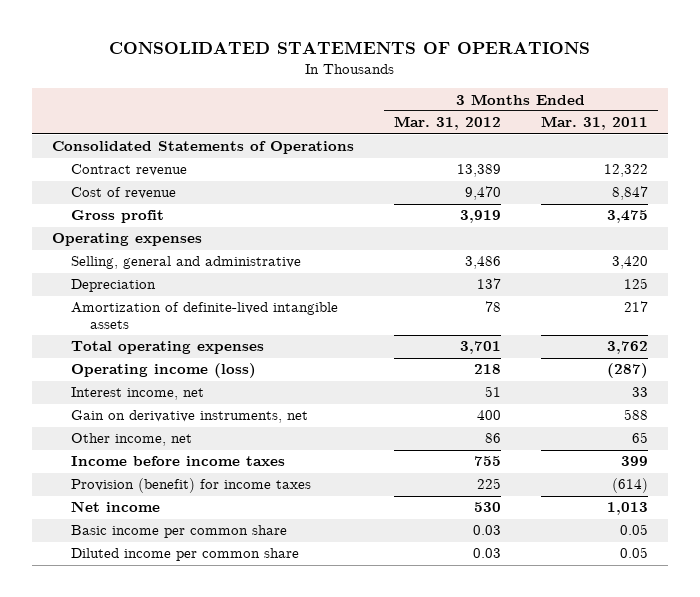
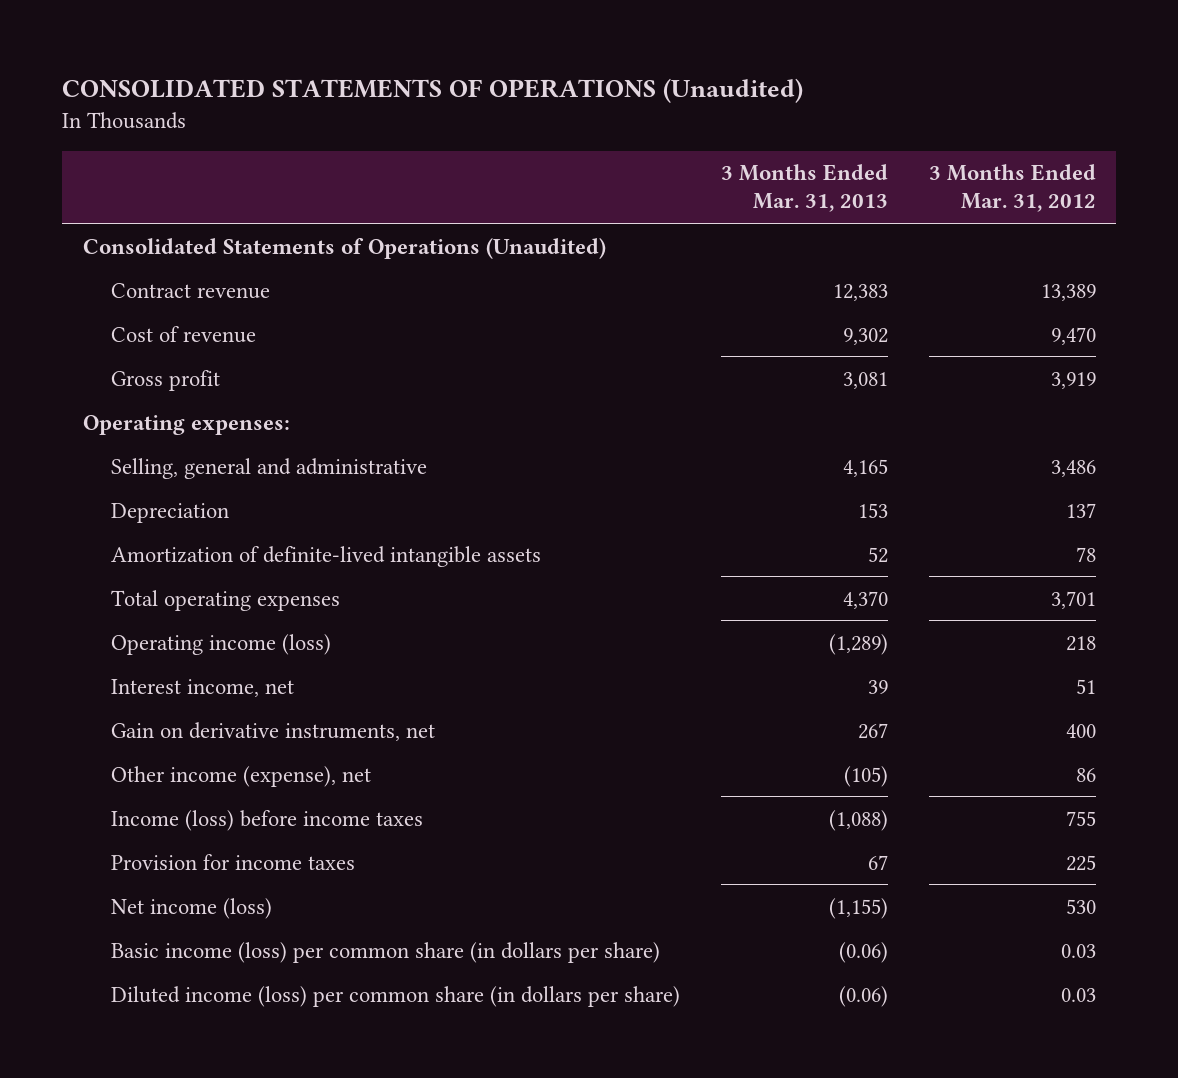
[108,41,590,55] CONSOLIDATED STATEMENTS OF OPERATIONS -> [62,78,804,104] CONSOLIDATED STATEMENTS OF OPERATIONS (Unaudited)
[540,116,648,131] Mar. 31, 2011 -> none
none -> [720,164,888,213] 3 Months Ended Mar. 31, 2013
[52,141,355,155] Consolidated Statements of Operations -> [82,237,606,259] Consolidated Statements of Operations (Unaudited)
[52,233,203,247] Operating expenses -> [82,414,290,435] Operating expenses:
[70,433,192,447] Other income, net -> [111,765,372,787] Other income (expense), net
[70,456,285,467] Income before income taxes -> [111,809,424,831] Income (loss) before income taxes
[70,478,311,494] Provision (benefit) for income taxes -> [111,853,356,870] Provision for income taxes
[70,501,160,513] Net income -> [111,897,273,919] Net income (loss)
[70,525,287,539] Basic income per common share -> [111,941,661,963] Basic income (loss) per common share (in dollars per share)
[70,548,299,562] Diluted income per common share -> [111,985,681,1007] Diluted income (loss) per common share (in dollars per share)

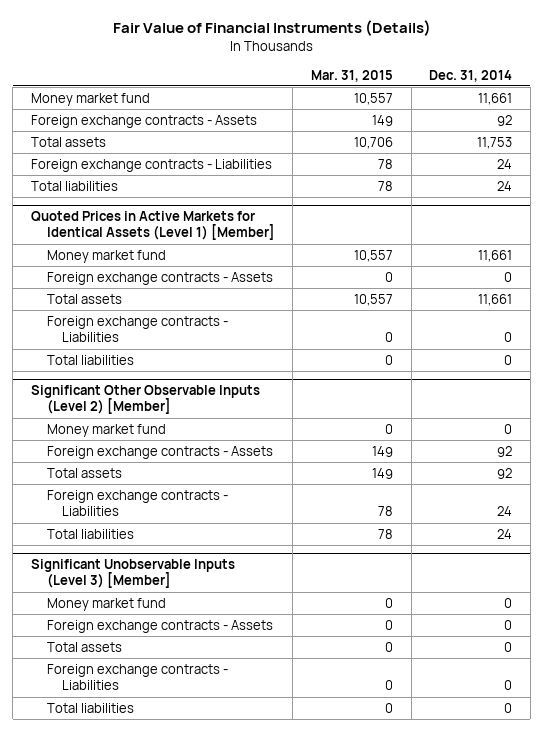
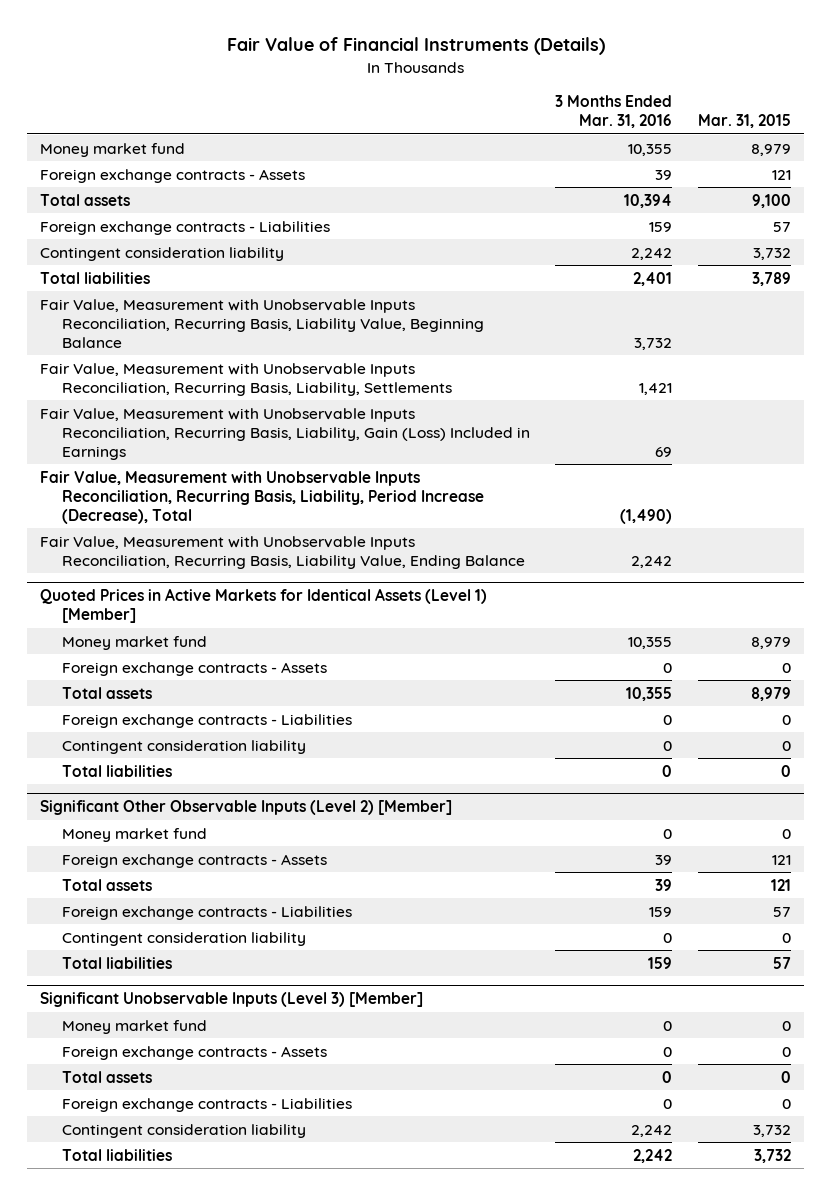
[429,69,513,82] Dec. 31, 2014 -> none
none -> [555,95,673,129] 3 Months Ended Mar. 31, 2016
[353,92,393,105] 10,557 -> [751,143,792,156] 8,979
[371,114,393,126] 149 -> [772,169,792,180] 121
[353,136,393,149] 10,706 -> [752,193,792,208] 9,100
[377,158,393,169] 78 -> [773,221,792,232] 57
none -> [39,246,284,261] Contingent consideration liability
[377,180,393,191] 78 -> [752,271,792,286] 3,789
none -> [39,298,484,348] Fair Value, Measurement with Unobservable Inputs Reconciliation, Recurring Basis, Liability Value, Beginning Balance
none -> [39,362,452,396] Fair Value, Measurement with Unobservable Inputs Reconciliation, Recurring Basis, Liability, Settlements
none -> [39,407,530,460] Fair Value, Measurement with Unobservable Inputs Reconciliation, Recurring Basis, Liability, Gain (Loss) Included in Earnings
none -> [39,470,484,524] Fair Value, Measurement with Unobservable Inputs Reconciliation, Recurring Basis, Liability, Period Increase (Decrease), Total
none -> [39,535,525,569] Fair Value, Measurement with Unobservable Inputs Reconciliation, Recurring Basis, Liability Value, Ending Balance
[353,249,393,262] 10,557 -> [751,636,792,649] 8,979
[353,293,393,306] 10,557 -> [751,686,792,701] 8,979
none -> [61,739,306,754] Contingent consideration liability
[371,445,393,457] 149 -> [772,854,792,865] 121
[371,467,393,479] 149 -> [771,878,792,891] 121
[377,506,393,517] 78 -> [773,906,792,917] 57
none -> [61,931,306,946] Contingent consideration liability
[377,528,393,539] 78 -> [773,956,792,969] 57
none -> [61,1123,306,1138] Contingent consideration liability
[384,702,393,713] 0 -> [754,1148,792,1163] 3,732

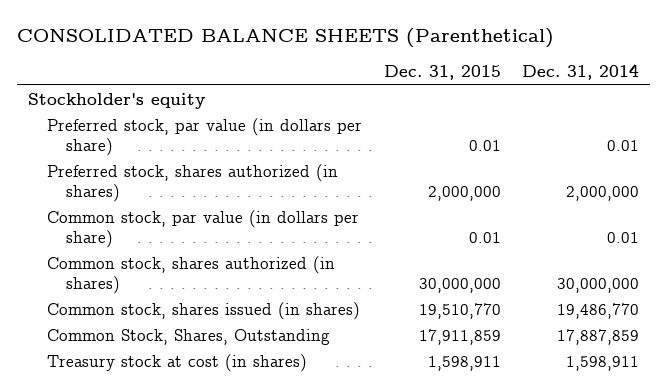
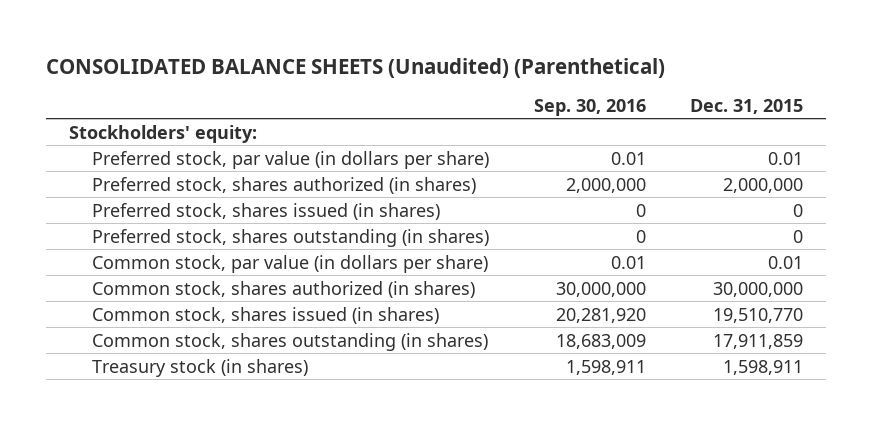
[16,28,554,49] CONSOLIDATED BALANCE SHEETS (Parenthetical) -> [46,58,666,79] CONSOLIDATED BALANCE SHEETS (Unaudited) (Parenthetical)
[522,64,640,81] Dec. 31, 2014 -> none
none -> [533,98,646,116] Sep. 30, 2016
[27,92,205,109] Stockholder's equity -> [68,124,257,143] Stockholders' equity:
none -> [91,202,440,220] Preferred stock, shares issued (in shares)
none -> [91,228,489,247] Preferred stock, shares outstanding (in shares)
[47,328,331,345] Common Stock, Shares, Outstanding -> [91,332,488,351] Common stock, shares outstanding (in shares)
[47,353,308,372] Treasury stock at cost (in shares) -> [91,358,308,377] Treasury stock (in shares)

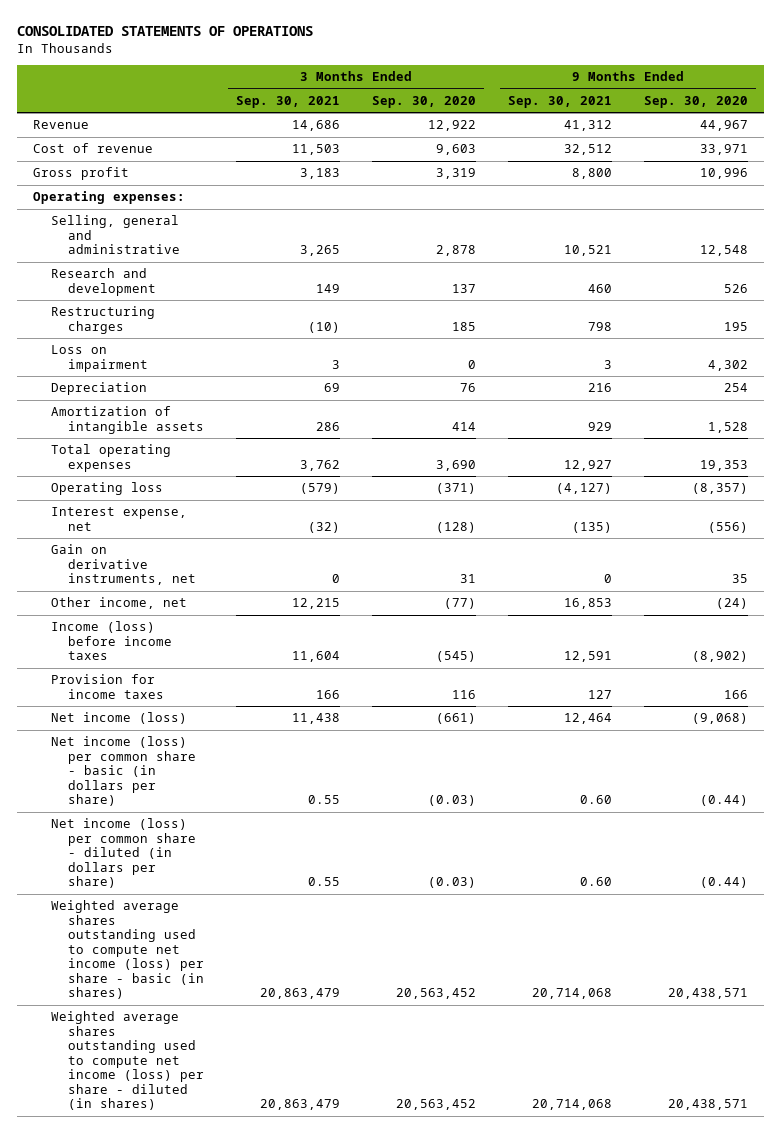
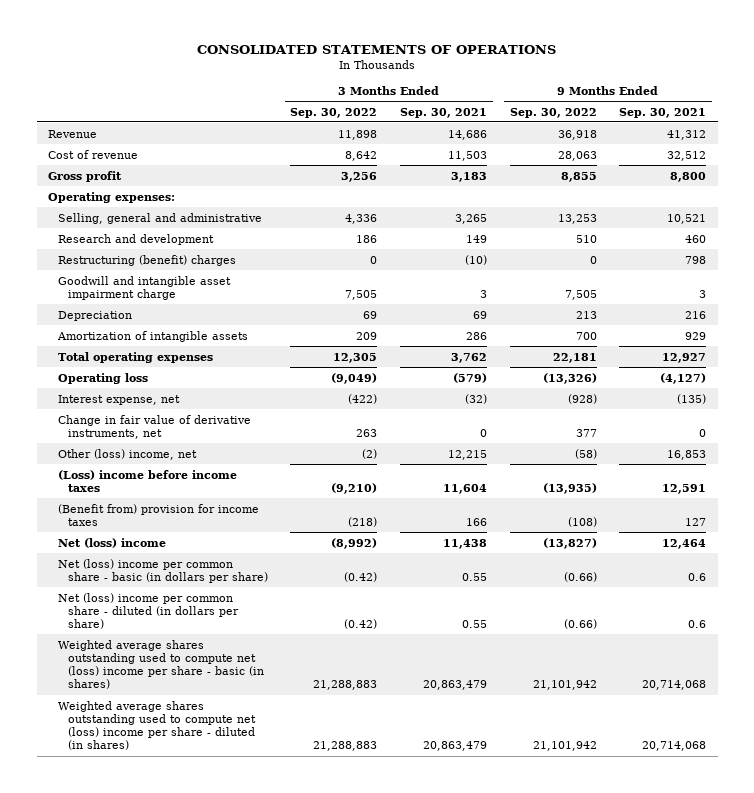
[371,95,476,108] Sep. 30, 2020 -> none
[643,95,748,108] Sep. 30, 2020 -> none
none -> [290,107,378,118] Sep. 30, 2022
none -> [509,107,597,118] Sep. 30, 2022
[50,345,149,372] Loss on impairment -> none
[50,306,155,334] Restructuring charges -> [57,254,236,266] Restructuring (benefit) charges
none -> [57,275,231,300] Goodwill and intangible asset impairment charge
[50,544,197,586] Gain on derivative instruments, net -> none
none -> [57,414,251,439] Change in fair value of derivative instruments, net
[50,597,187,610] Other income, net -> [57,448,197,460] Other (loss) income, net
[50,621,173,661] Income (loss) before income taxes -> [57,469,237,492] (Loss) income before income taxes
[50,674,165,699] Provision for income taxes -> [57,503,259,526] (Benefit from) provision for income taxes
[50,712,187,725] Net income (loss) -> [57,537,166,548] Net (loss) income
[50,736,197,807] Net income (loss) per common share - basic (in dollars per share) -> [57,558,268,583] Net (loss) income per common share - basic (in dollars per share)
[579,795,612,805] 0.60 -> [688,572,707,581] 0.6
[50,818,197,889] Net income (loss) per common share - diluted (in dollars per share) -> [57,592,239,629] Net (loss) income per common share - diluted (in dollars per share)
[579,877,612,887] 0.60 -> [688,619,707,628] 0.6
[50,900,205,1000] Weighted average shares outstanding used to compute net income (loss) per share - basic (in shares) -> [57,639,264,690] Weighted average shares outstanding used to compute net (loss) income per share - basic (in shares)
[50,1011,205,1111] Weighted average shares outstanding used to compute net income (loss) per share - diluted (in shares) -> [57,700,256,751] Weighted average shares outstanding used to compute net (loss) income per share - diluted (in shares)

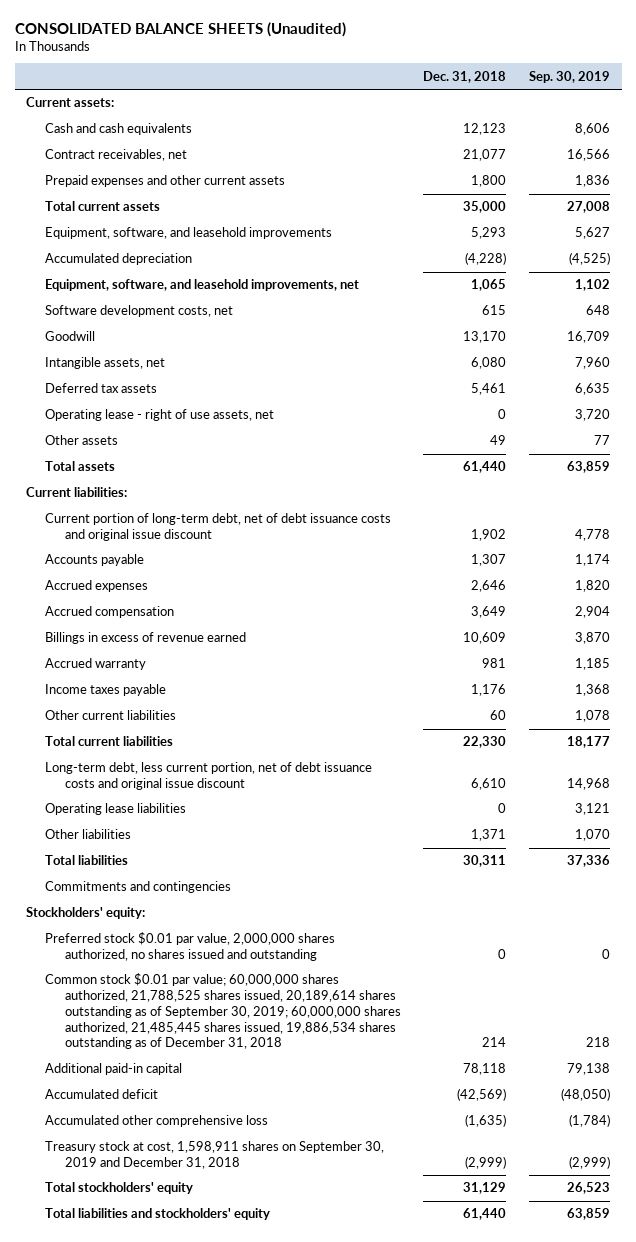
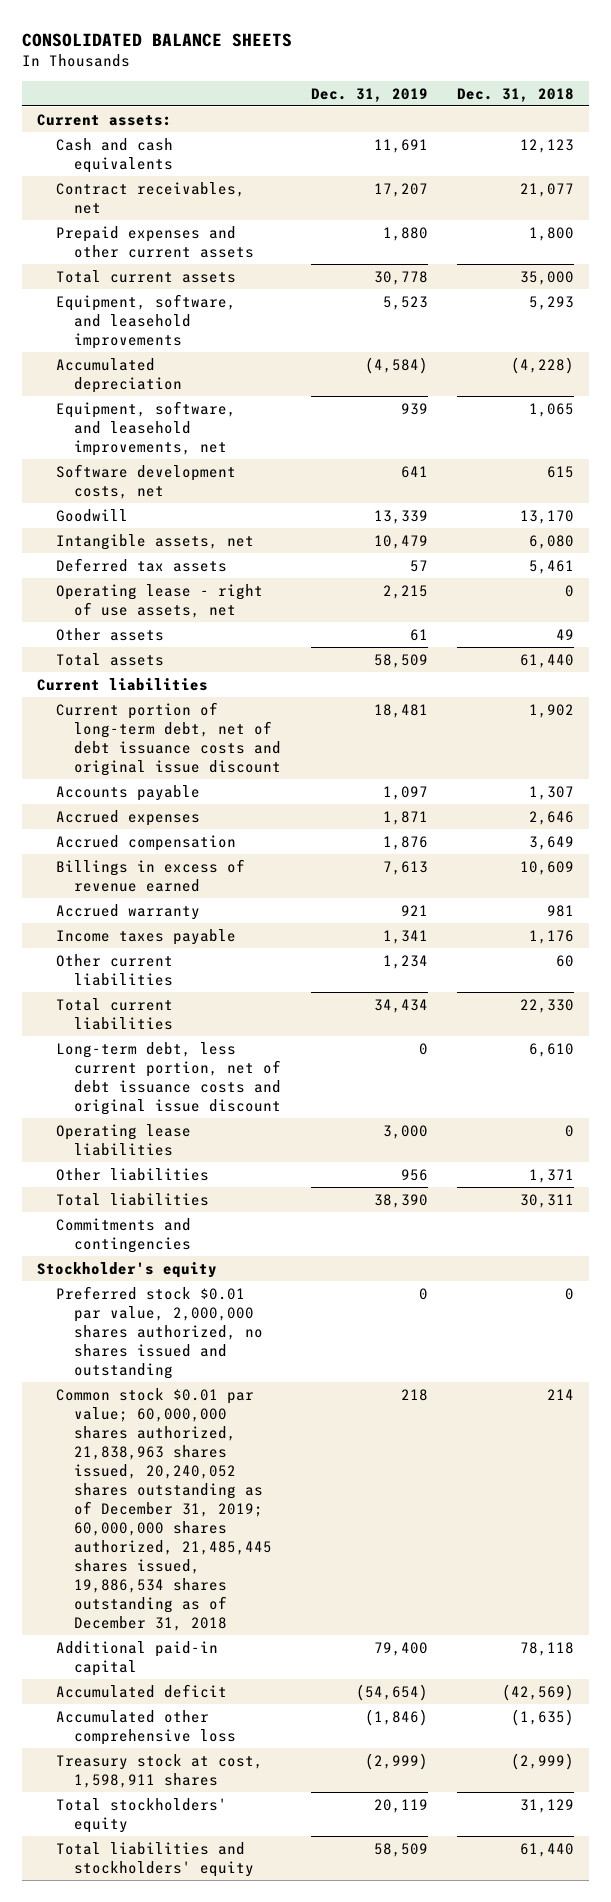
[14,22,346,38] CONSOLIDATED BALANCE SHEETS (Unaudited) -> [22,32,293,47] CONSOLIDATED BALANCE SHEETS
[529,70,611,83] Sep. 30, 2019 -> none
none -> [310,87,428,102] Dec. 31, 2019
[26,487,128,498] Current liabilities: -> [36,677,208,691] Current liabilities
[26,907,146,920] Stockholders' equity: -> [36,1261,217,1278] Stockholder's equity
[45,973,401,1050] Common stock $0.01 par value; 60,000,000 shares authorized, 21,788,525 shares issued, 20,189,614 shares outstanding as of September 30, 2019; 60,000,000 shares authorized, 21,485,445 shares issued, 19,886,534 shares outstanding as of December 31, 2018 -> [55,1387,273,1631] Common stock $0.01 par value; 60,000,000 shares authorized, 21,838,963 shares issued, 20,240,052 shares outstanding as of December 31, 2019; 60,000,000 shares authorized, 21,485,445 shares issued, 19,886,534 shares outstanding as of December 31, 2018
[45,1141,385,1170] Treasury stock at cost, 1,598,911 shares on September 30, 2019 and December 31, 2018 -> [55,1753,263,1788] Treasury stock at cost, 1,598,911 shares

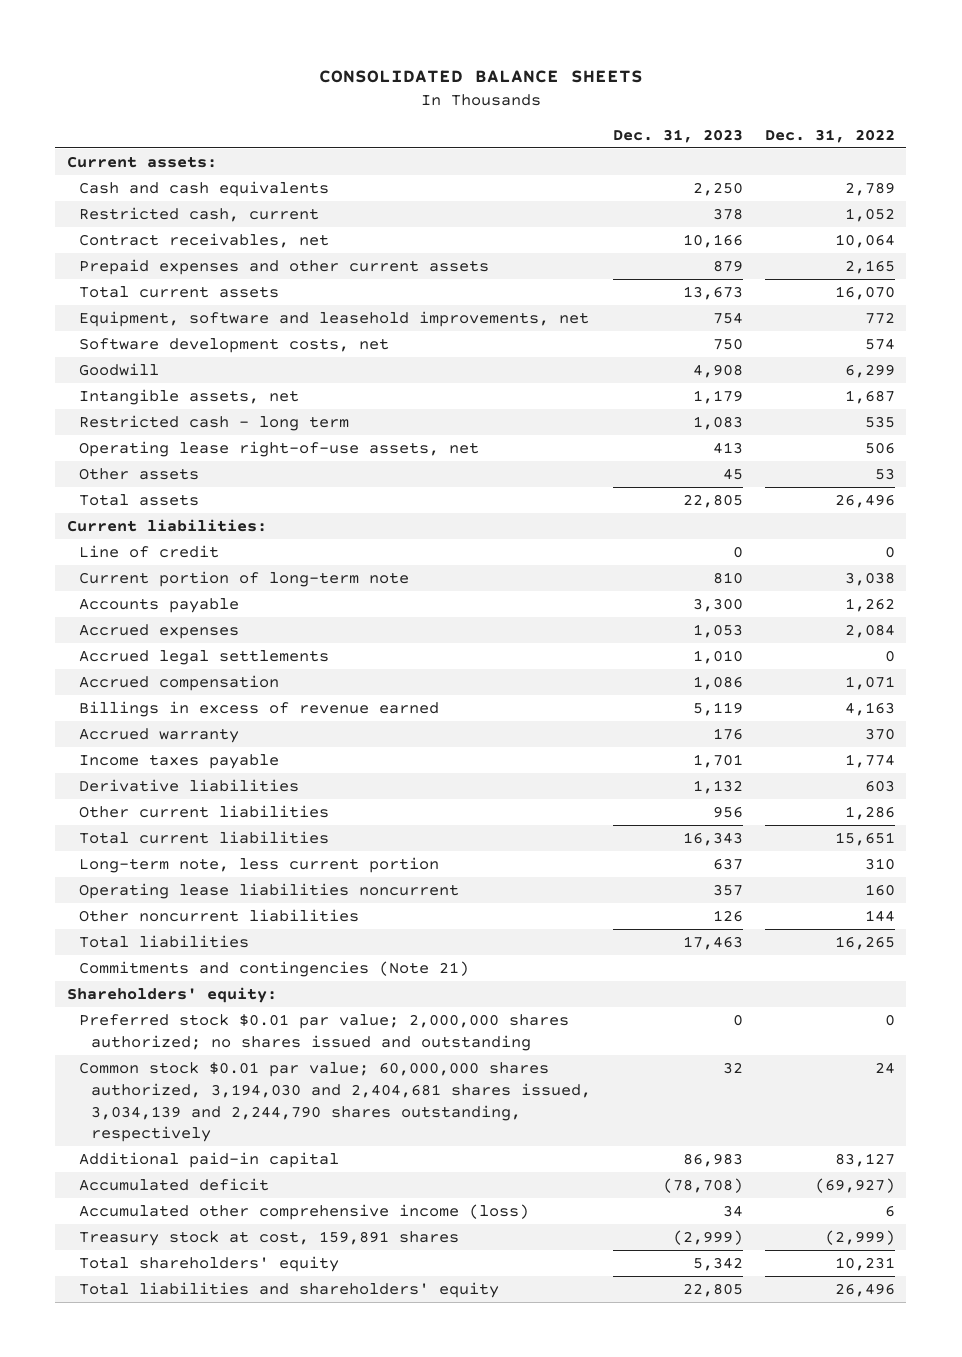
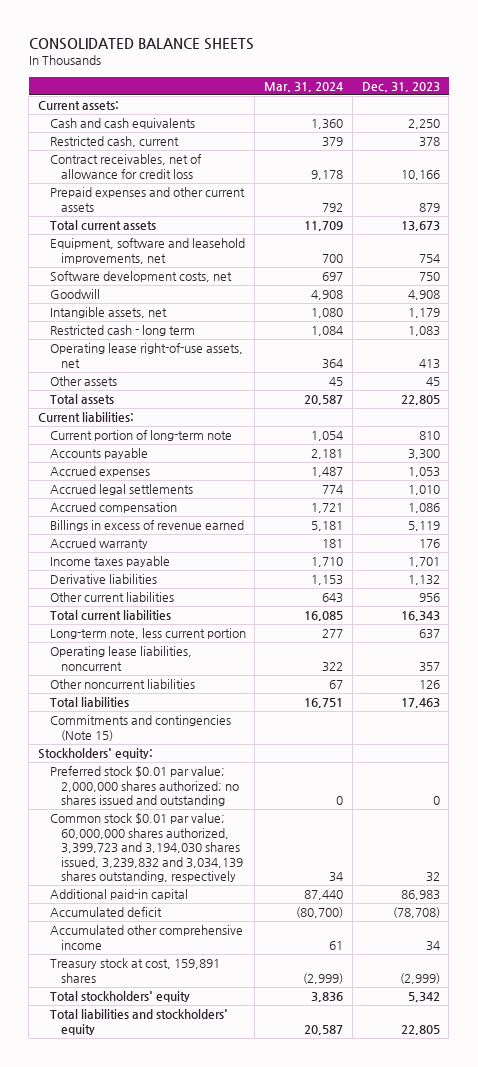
[764,128,895,143] Dec. 31, 2022 -> none
none -> [264,82,344,93] Mar. 31, 2024
[78,232,329,248] Contract receivables, net -> [49,154,202,179] Contract receivables, net of allowance for credit loss
[78,544,219,558] Line of credit -> none
[78,882,459,899] Operating lease liabilities noncurrent -> [49,646,192,671] Operating lease liabilities, noncurrent
[78,960,469,977] Commitments and contingencies (Note 21) -> [49,715,231,741] Commitments and contingencies (Note 15)
[66,986,277,1003] Shareholders' equity: -> [38,748,154,760] Stockholders' equity:
[78,1061,591,1143] Common stock $0.01 par value; 60,000,000 shares authorized, 3,194,030 and 2,404,681 shares issued, 3,034,139 and 2,244,790 shares outstanding, respectively -> [49,813,244,883] Common stock $0.01 par value; 60,000,000 shares authorized, 3,399,723 and 3,194,030 shares issued, 3,239,832 and 3,034,139 shares outstanding, respectively
[78,1203,529,1220] Accumulated other comprehensive income (loss) -> [49,925,243,950] Accumulated other comprehensive income
[78,1255,339,1272] Total shareholders' equity -> [49,991,190,1003] Total stockholders' equity
[78,1281,499,1298] Total liabilities and shareholders' equity -> [49,1009,228,1035] Total liabilities and stockholders' equity

